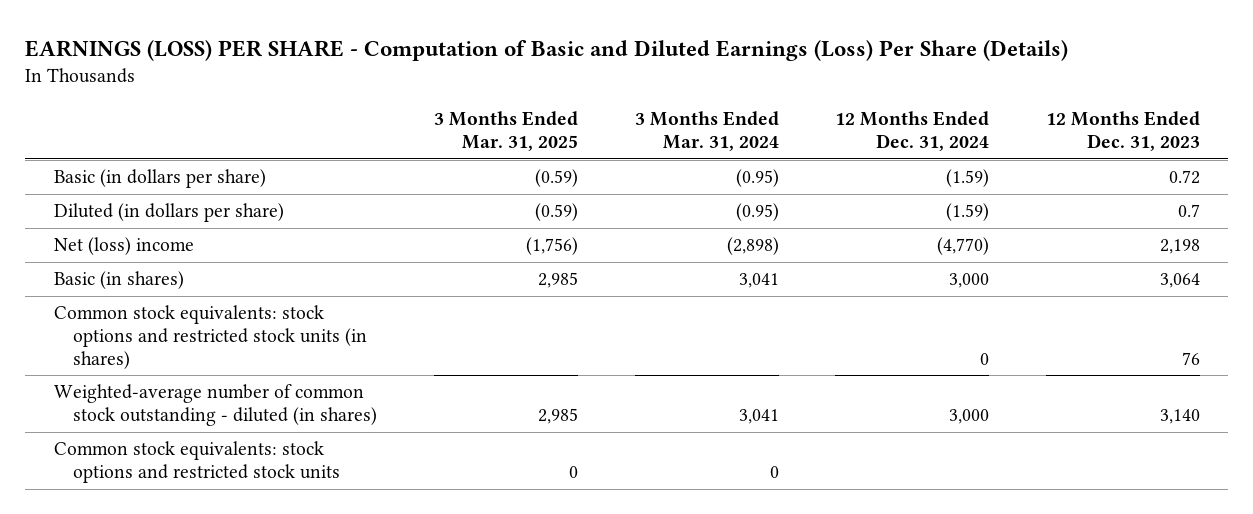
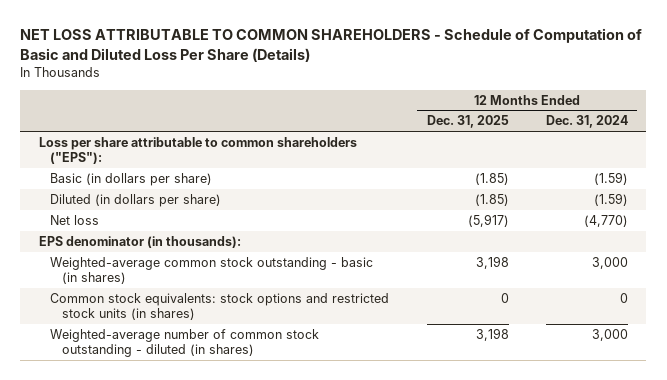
[25,39,1069,61] EARNINGS (LOSS) PER SHARE - Computation of Basic and Diluted Earnings (Loss) Per Share (Details) -> [20,28,643,62] NET LOSS ATTRIBUTABLE TO COMMON SHAREHOLDERS - Schedule of Computation of Basic and Diluted Loss Per Share (Details)
[434,111,579,151] 3 Months Ended Mar. 31, 2025 -> none
[634,111,779,151] 3 Months Ended Mar. 31, 2024 -> none
[1045,111,1200,151] 12 Months Ended Dec. 31, 2023 -> none
none -> [426,115,509,129] Dec. 31, 2025
none -> [39,137,358,165] Loss per share attributable to common shareholders ("EPS"):
[53,237,194,256] Net (loss) income -> [50,215,100,226] Net loss
none -> [39,236,242,249] EPS denominator (in thousands):
[53,271,184,290] Basic (in shares) -> [50,257,374,285] Weighted-average common stock outstanding - basic (in shares)
[53,441,341,484] Common stock equivalents: stock options and restricted stock units -> none

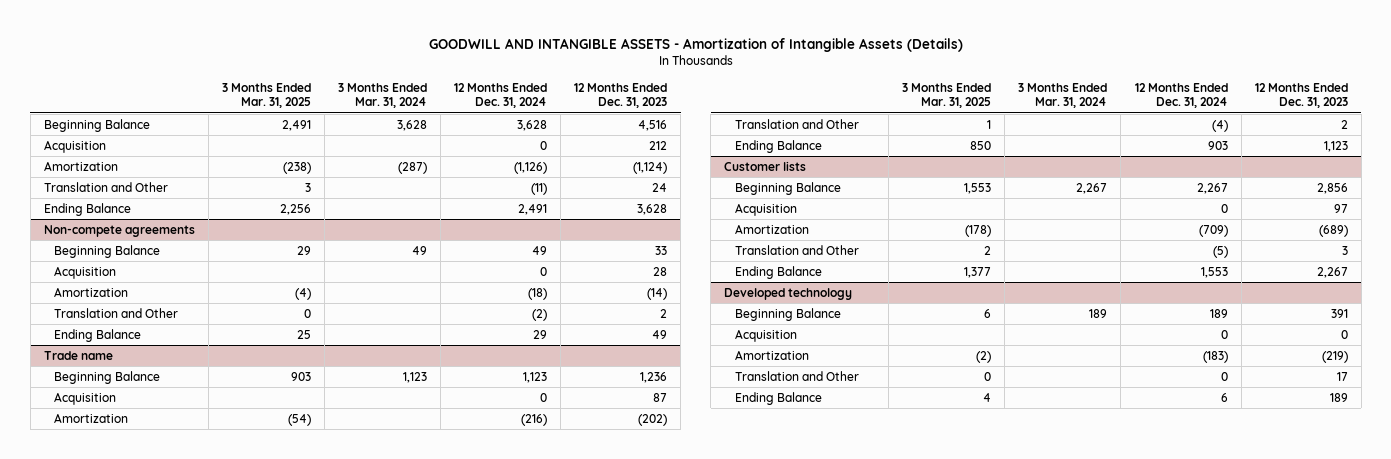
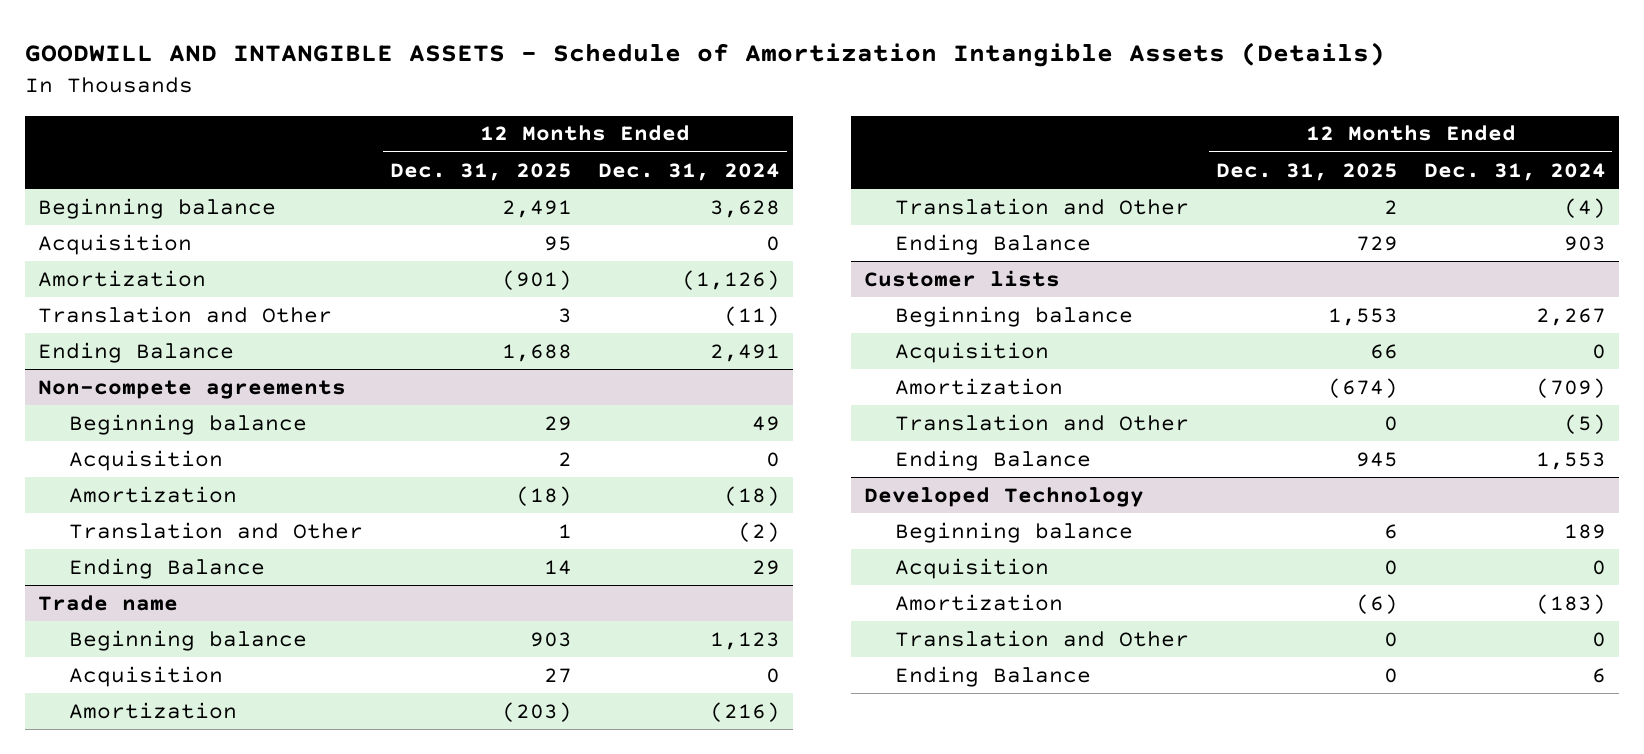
[428,37,963,52] GOODWILL AND INTANGIBLE ASSETS - Amortization of Intangible Assets (Details) -> [25,42,1386,68] GOODWILL AND INTANGIBLE ASSETS - Schedule of Amortization Intangible Assets (Details)
[221,82,311,109] 3 Months Ended Mar. 31, 2025 -> none
[338,82,428,109] 3 Months Ended Mar. 31, 2024 -> none
[574,82,668,109] 12 Months Ended Dec. 31, 2023 -> none
none -> [389,162,572,181] Dec. 31, 2025
[43,118,150,132] Beginning Balance -> [38,197,277,219] Beginning balance
[54,244,161,258] Beginning Balance -> [69,413,308,435] Beginning balance
[54,370,161,384] Beginning Balance -> [69,629,308,651] Beginning balance
[734,181,841,195] Beginning Balance -> [895,305,1134,327] Beginning balance
[724,287,853,300] Developed technology -> [864,486,1145,507] Developed Technology
[734,307,841,321] Beginning Balance -> [895,521,1134,543] Beginning balance

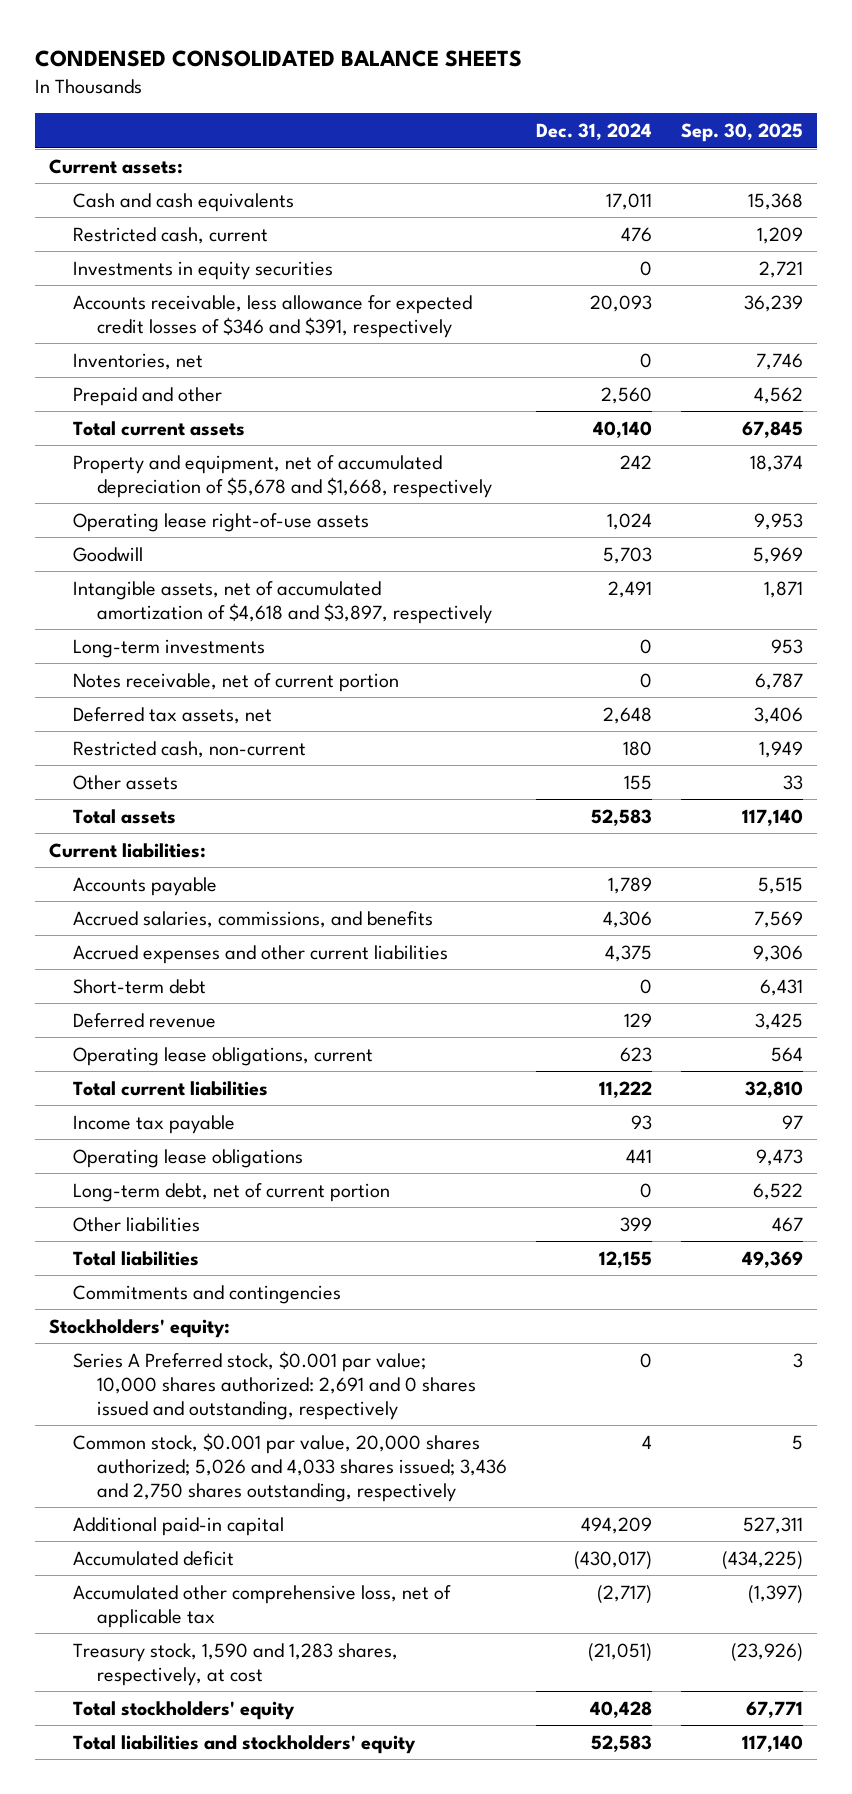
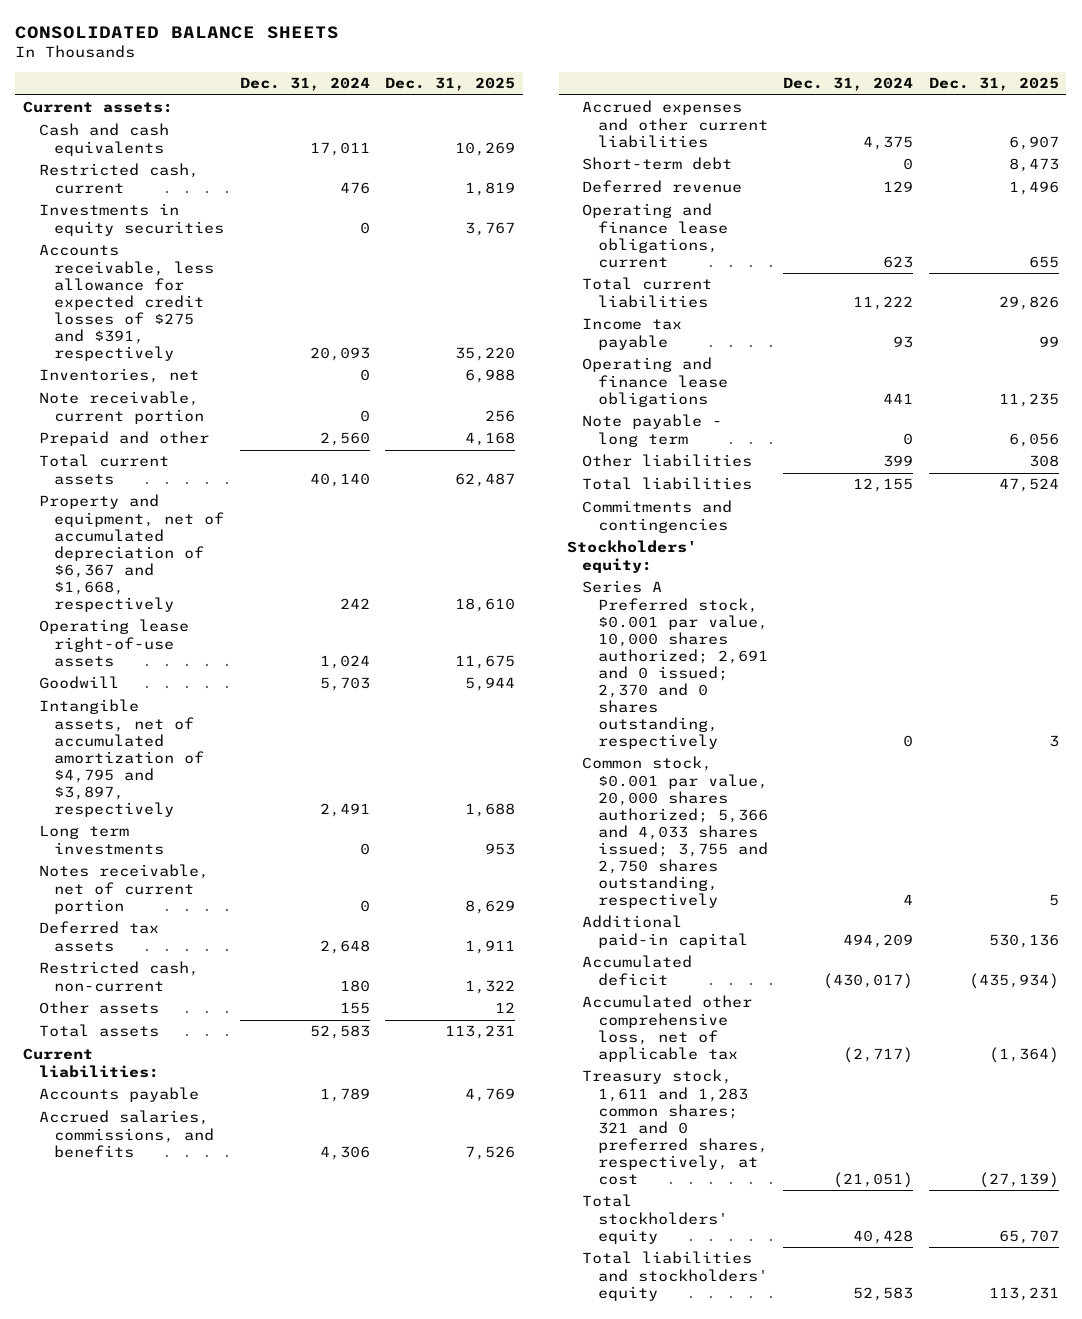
[34,50,522,68] CONDENSED CONSOLIDATED BALANCE SHEETS -> [15,25,340,39] CONSOLIDATED BALANCE SHEETS
[680,123,803,143] Sep. 30, 2025 -> none
none -> [385,77,516,92] Dec. 31, 2025
[73,294,473,338] Accounts receivable, less allowance for expected credit losses of $346 and $391, respectively -> [38,244,215,361] Accounts receivable, less allowance for expected credit losses of $275 and $391, respectively
none -> [38,391,205,424] Note receivable, current portion
[73,454,492,498] Property and equipment, net of accumulated depreciation of $5,678 and $1,668, respectively -> [38,494,225,612] Property and equipment, net of accumulated depreciation of $6,367 and $1,668, respectively
[73,580,492,624] Intangible assets, net of accumulated amortization of $4,618 and $3,897, respectively -> [38,699,205,817] Intangible assets, net of accumulated amortization of $4,795 and $3,897, respectively
[73,638,266,658] Long-term investments -> [38,825,165,855] Long term investments
[73,706,273,724] Deferred tax assets, net -> [38,921,159,952] Deferred tax assets
[73,1046,374,1066] Operating lease obligations, current -> [582,203,729,268] Operating and finance lease obligations, current
[73,1182,391,1202] Long-term debt, net of current portion -> none
[73,1148,304,1168] Operating lease obligations -> [582,357,729,407] Operating and finance lease obligations
none -> [582,414,723,447] Note payable - long term
[73,1350,476,1420] Series A Preferred stock, $0.001 par value; 10,000 shares authorized: 2,691 and 0 shares issued and outstanding, respectively -> [582,580,769,750] Series A Preferred stock, $0.001 par value, 10,000 shares authorized; 2,691 and 0 issued; 2,370 and 0 shares outstanding, respectively
[73,1432,507,1502] Common stock, $0.001 par value, 20,000 shares authorized; 5,026 and 4,033 shares issued; 3,436 and 2,750 shares outstanding, respectively -> [582,756,769,909] Common stock, $0.001 par value, 20,000 shares authorized; 5,366 and 4,033 shares issued; 3,755 and 2,750 shares outstanding, respectively
[73,1642,399,1686] Treasury stock, 1,590 and 1,283 shares, respectively, at cost -> [582,1069,769,1185] Treasury stock, 1,611 and 1,283 common shares; 321 and 0 preferred shares, respectively, at cost

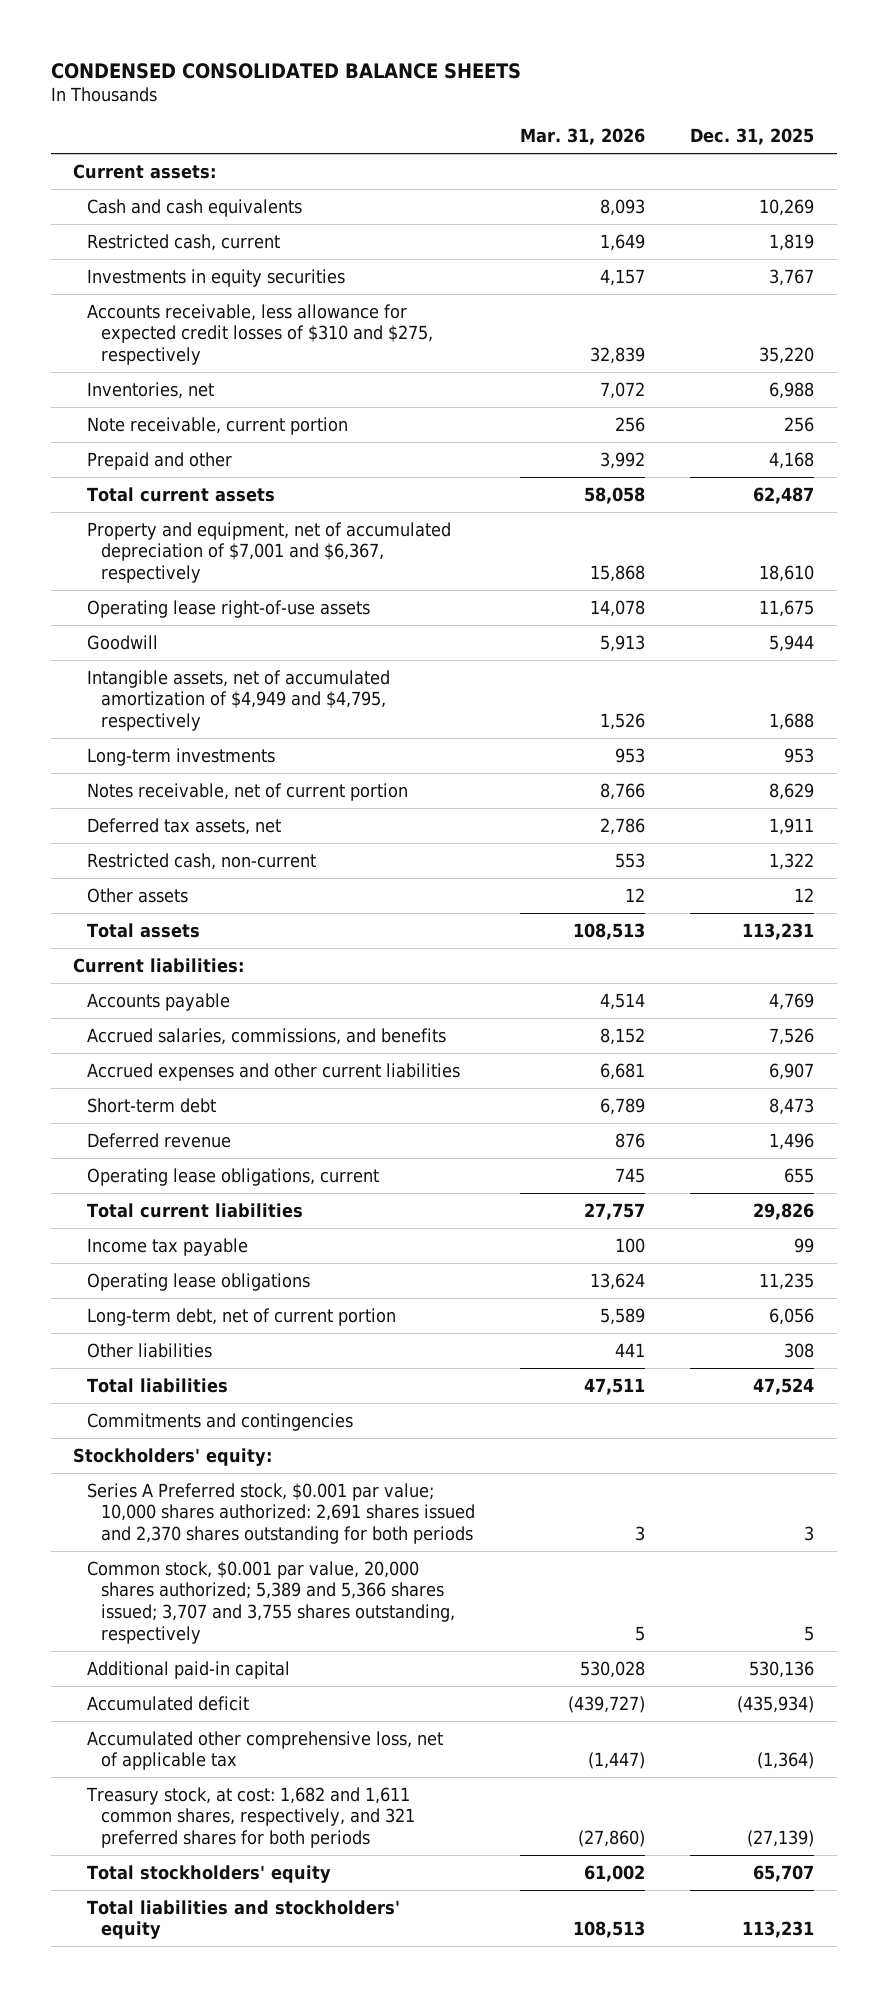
[15,25,340,39] CONSOLIDATED BALANCE SHEETS -> [50,62,521,79] CONDENSED CONSOLIDATED BALANCE SHEETS
[239,77,370,92] Dec. 31, 2024 -> none
none -> [519,128,645,146] Mar. 31, 2026
[38,244,215,361] Accounts receivable, less allowance for expected credit losses of $275 and $391, respectively -> [87,303,433,365] Accounts receivable, less allowance for expected credit losses of $310 and $275, respectively
[38,494,225,612] Property and equipment, net of accumulated depreciation of $6,367 and $1,668, respectively -> [87,521,452,583] Property and equipment, net of accumulated depreciation of $7,001 and $6,367, respectively
[38,699,205,817] Intangible assets, net of accumulated amortization of $4,795 and $3,897, respectively -> [87,669,391,731] Intangible assets, net of accumulated amortization of $4,949 and $4,795, respectively
[38,825,165,855] Long term investments -> [87,747,276,766] Long-term investments
[38,921,159,952] Deferred tax assets -> [87,817,282,835] Deferred tax assets, net
[582,203,729,268] Operating and finance lease obligations, current -> [87,1167,380,1186] Operating lease obligations, current
[582,357,729,407] Operating and finance lease obligations -> [87,1272,311,1291] Operating lease obligations
[582,414,723,447] Note payable - long term -> [87,1307,397,1326] Long-term debt, net of current portion
[582,580,769,750] Series A Preferred stock, $0.001 par value, 10,000 shares authorized; 2,691 and 0 issued; 2,370 and 0 shares outstanding, respectively -> [87,1482,475,1544] Series A Preferred stock, $0.001 par value; 10,000 shares authorized: 2,691 shares issued and 2,370 shares outstanding for both periods
[582,756,769,909] Common stock, $0.001 par value, 20,000 shares authorized; 5,366 and 4,033 shares issued; 3,755 and 2,750 shares outstanding, respectively -> [87,1560,455,1644] Common stock, $0.001 par value, 20,000 shares authorized; 5,389 and 5,366 shares issued; 3,707 and 3,755 shares outstanding, respectively
[582,1069,769,1185] Treasury stock, 1,611 and 1,283 common shares; 321 and 0 preferred shares, respectively, at cost -> [86,1786,415,1848] Treasury stock, at cost: 1,682 and 1,611 common shares, respectively, and 321 preferred shares for both periods

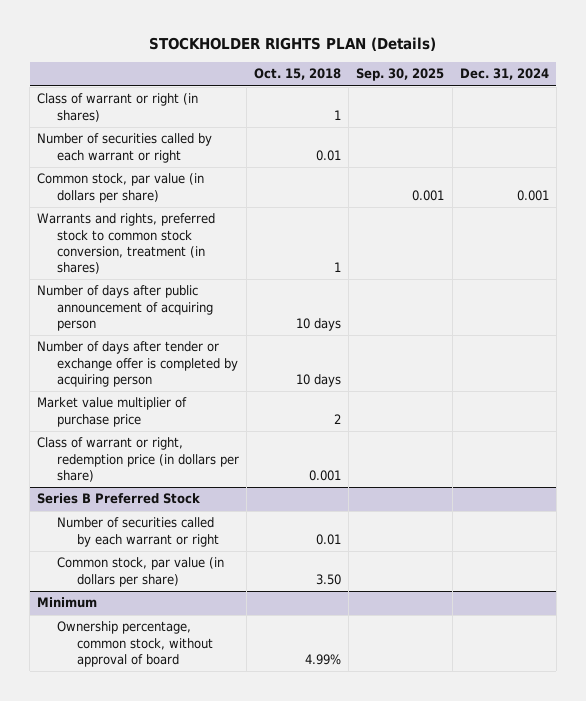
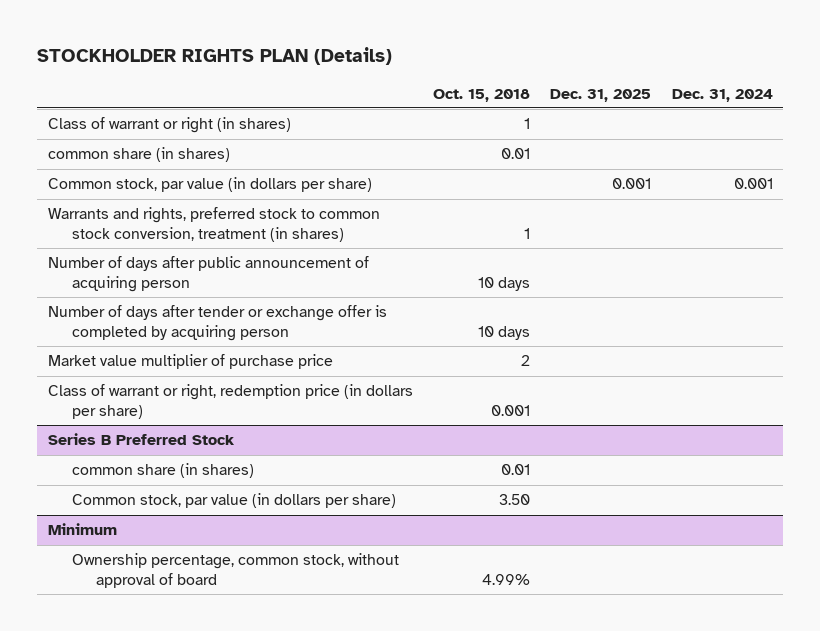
[356,68,445,82] Sep. 30, 2025 -> none
none -> [550,88,652,102] Dec. 31, 2025
[37,133,213,163] Number of securities called by each warrant or right -> [47,147,230,163] common share (in shares)
[57,517,219,547] Number of securities called by each warrant or right -> [71,463,254,479] common share (in shares)

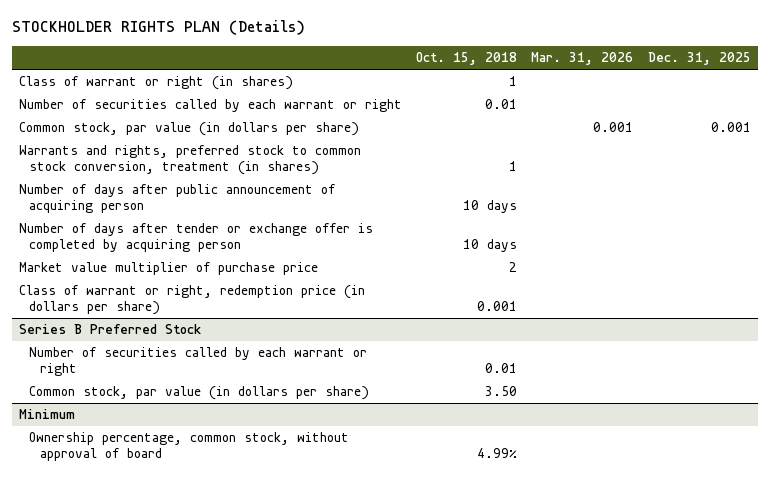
[671,88,773,102] Dec. 31, 2024 -> none
none -> [531,52,634,66] Mar. 31, 2026
[47,147,230,163] common share (in shares) -> [18,99,402,113] Number of securities called by each warrant or right
[71,463,254,479] common share (in shares) -> [29,347,368,377] Number of securities called by each warrant or right

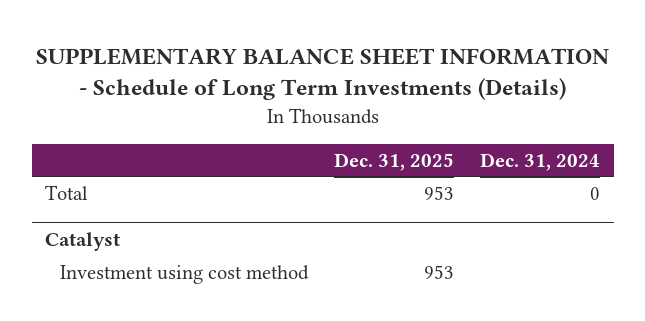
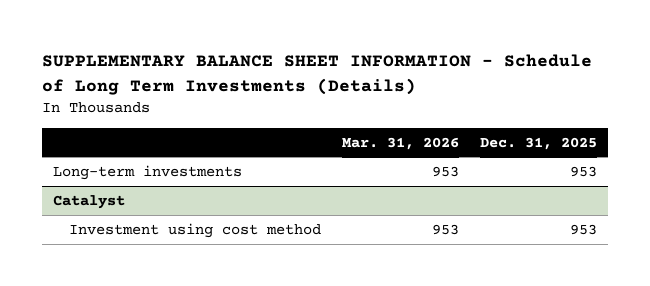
[480,152,601,171] Dec. 31, 2024 -> none
none -> [342,136,460,150] Mar. 31, 2026
[44,185,88,201] Total -> [52,164,242,180] Long-term investments

